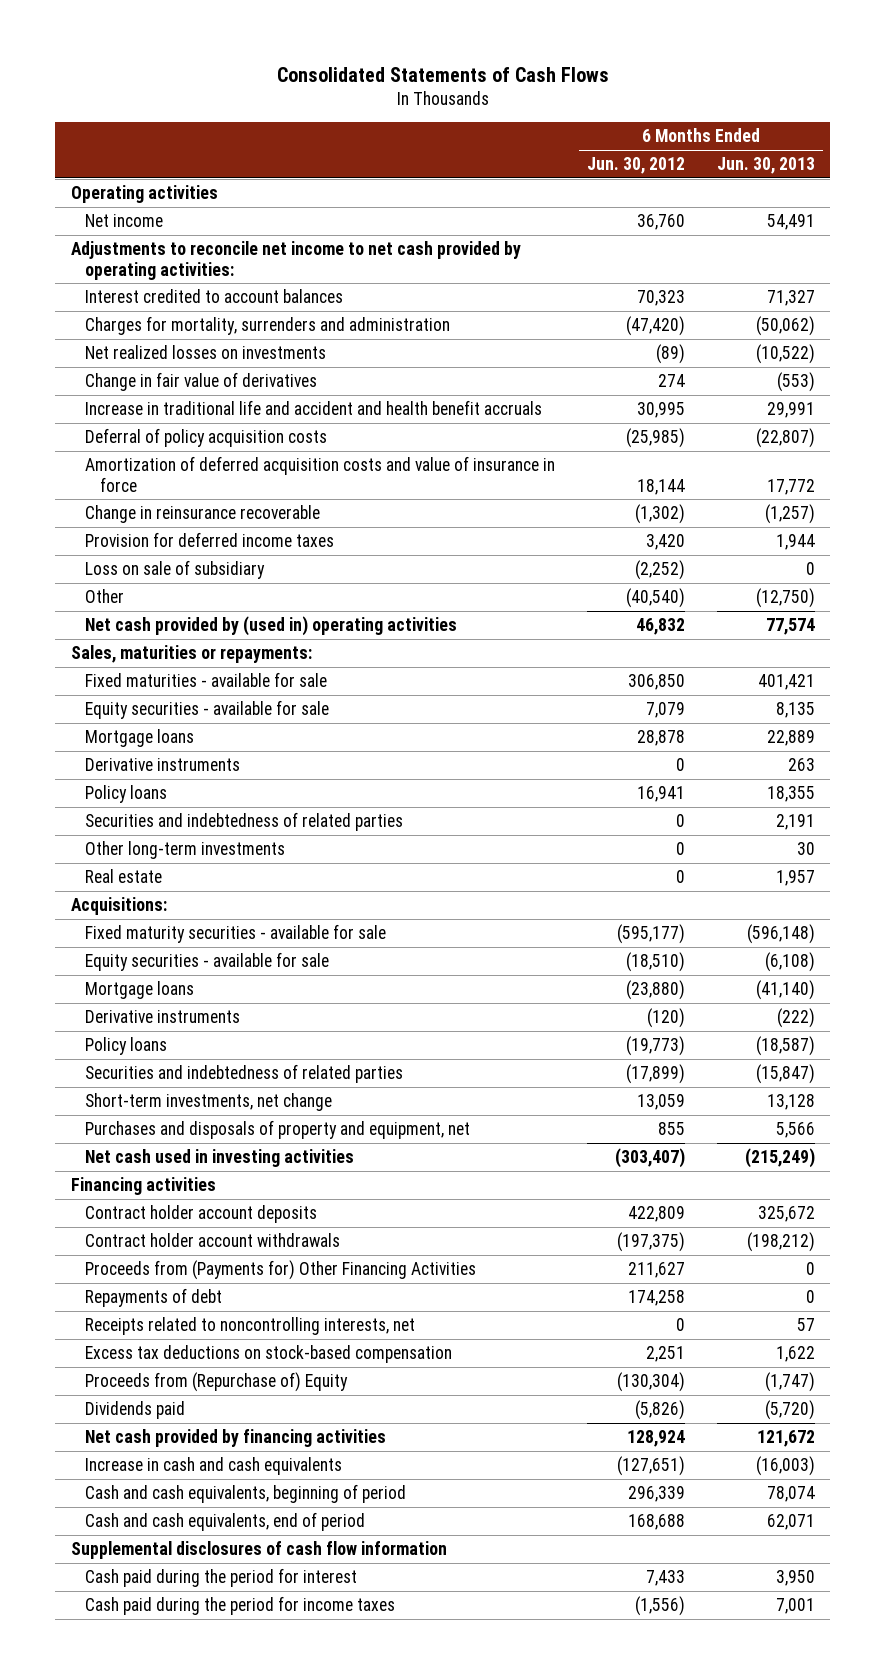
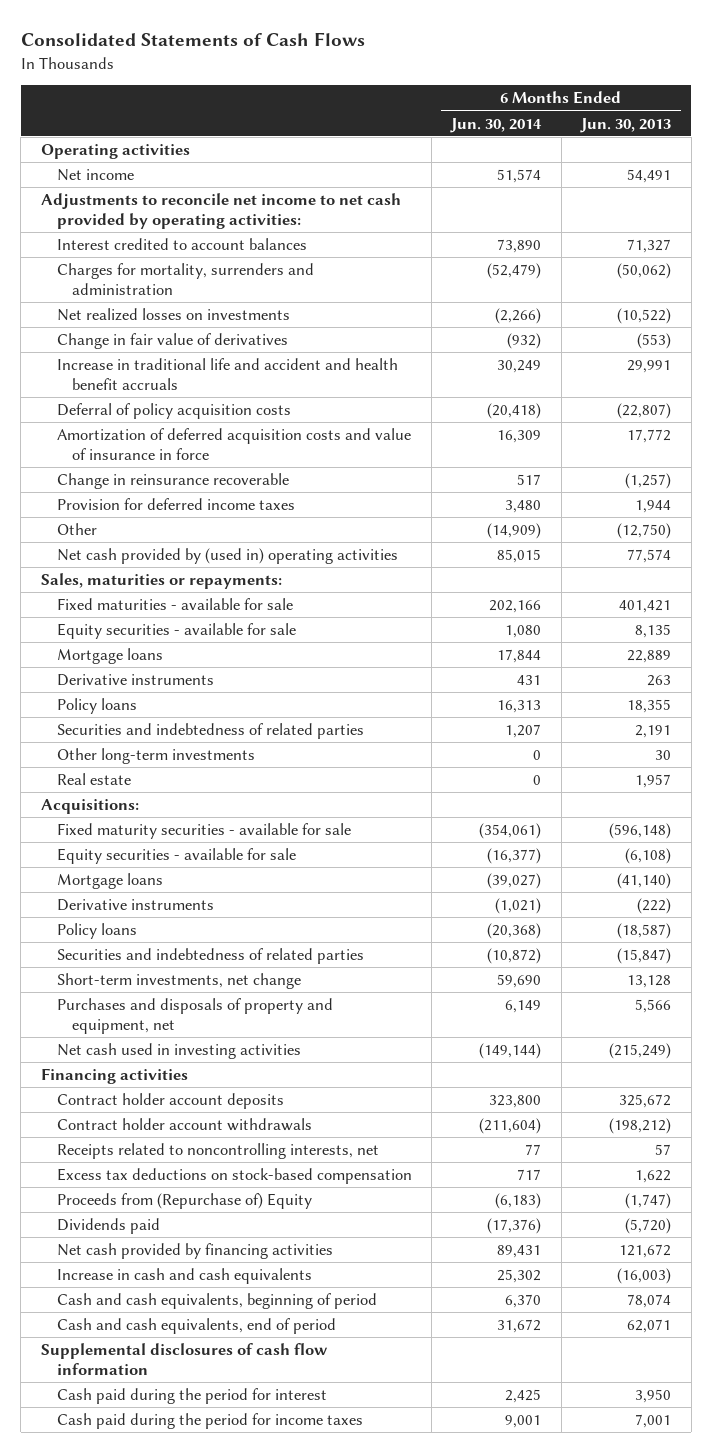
[586,157,685,175] Jun. 30, 2012 -> none
none -> [450,117,543,133] Jun. 30, 2014
[85,560,266,580] Loss on sale of subsidiary -> none
[85,1260,477,1281] Proceeds from (Payments for) Other Financing Activities -> none
[85,1288,223,1308] Repayments of debt -> none

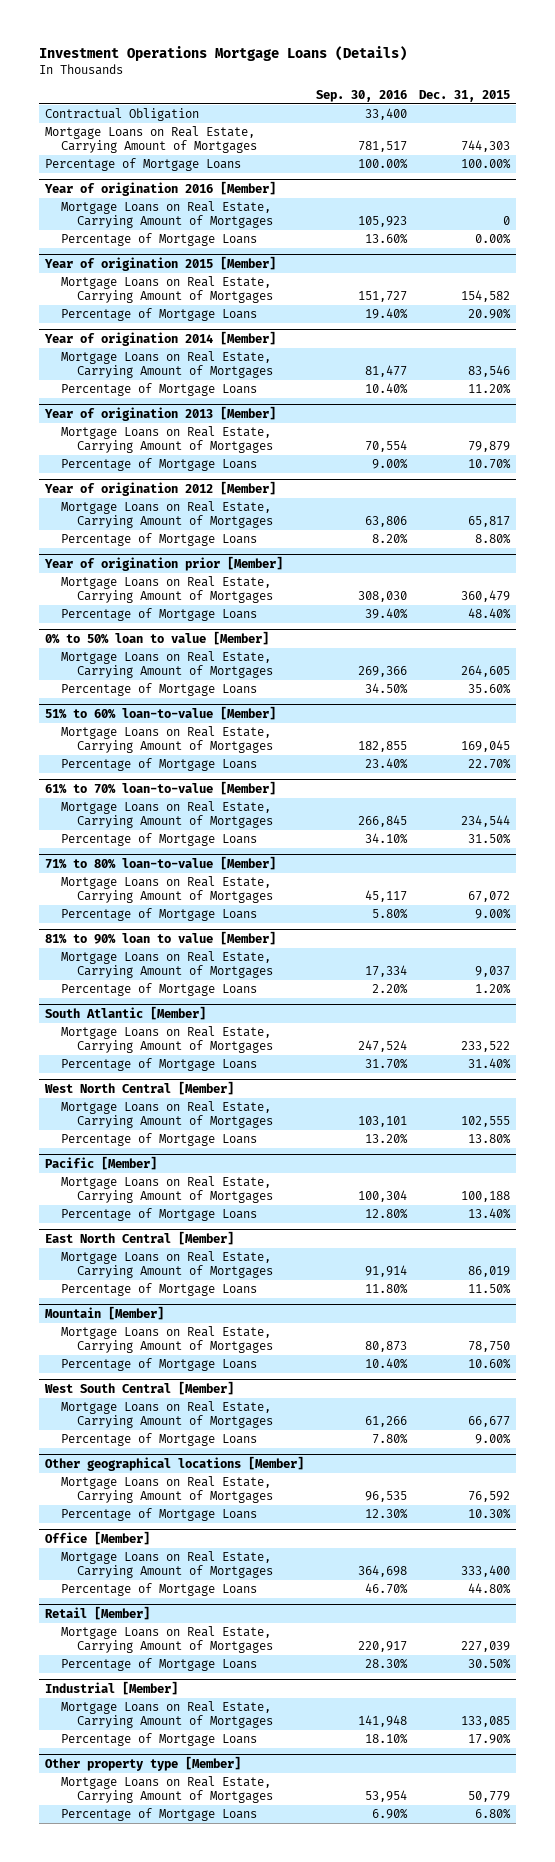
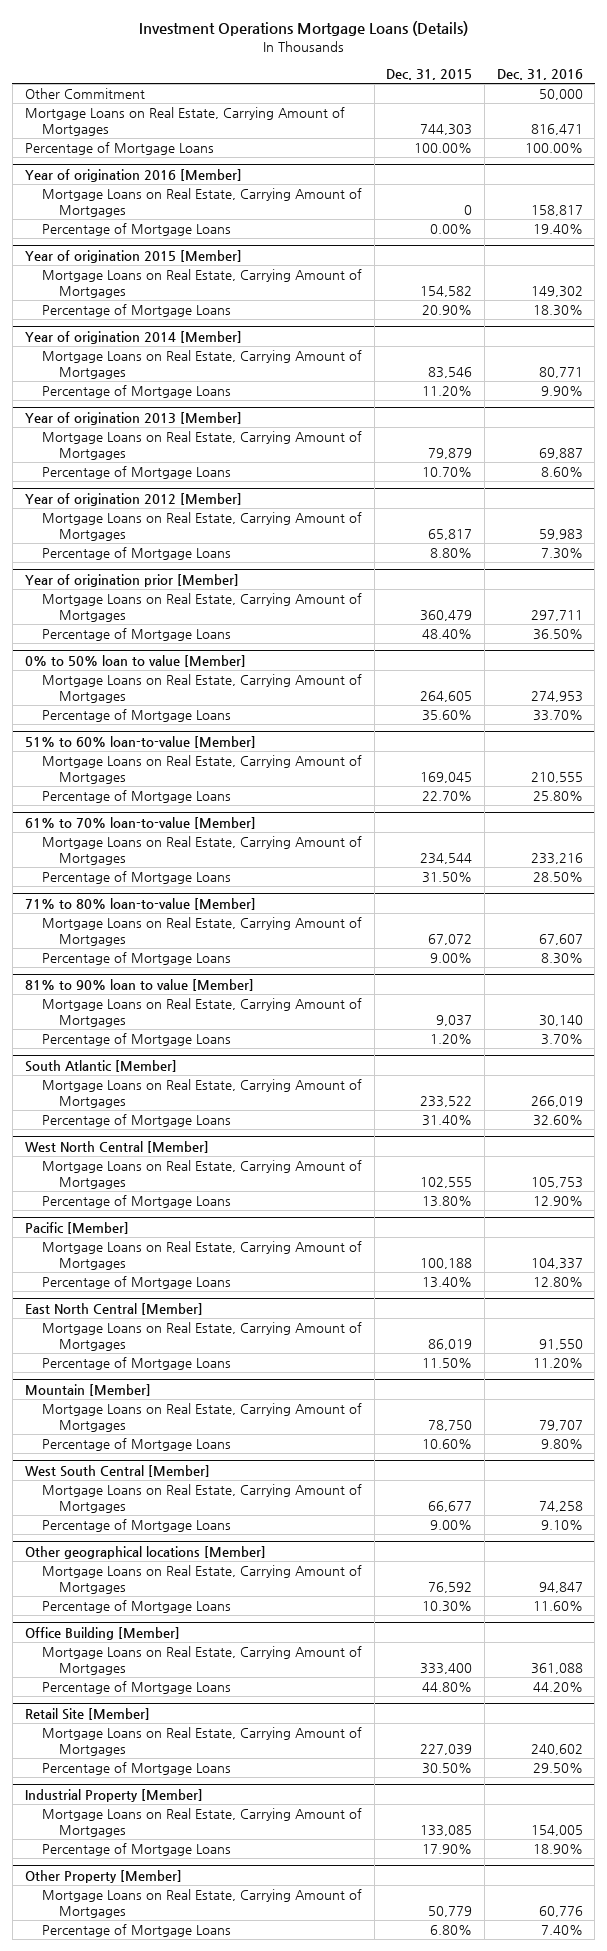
[316,89,408,102] Sep. 30, 2016 -> none
none -> [496,69,583,81] Dec. 31, 2016
[45,108,200,122] Contractual Obligation -> none
none -> [24,88,145,100] Other Commitment
[45,1531,151,1546] Office [Member] -> [24,1626,180,1640] Office Building [Member]
[45,1606,151,1621] Retail [Member] -> [24,1707,150,1720] Retail Site [Member]
[45,1681,179,1696] Industrial [Member] -> [24,1788,203,1802] Industrial Property [Member]
[45,1756,242,1772] Other property type [Member] -> [24,1869,182,1883] Other Property [Member]

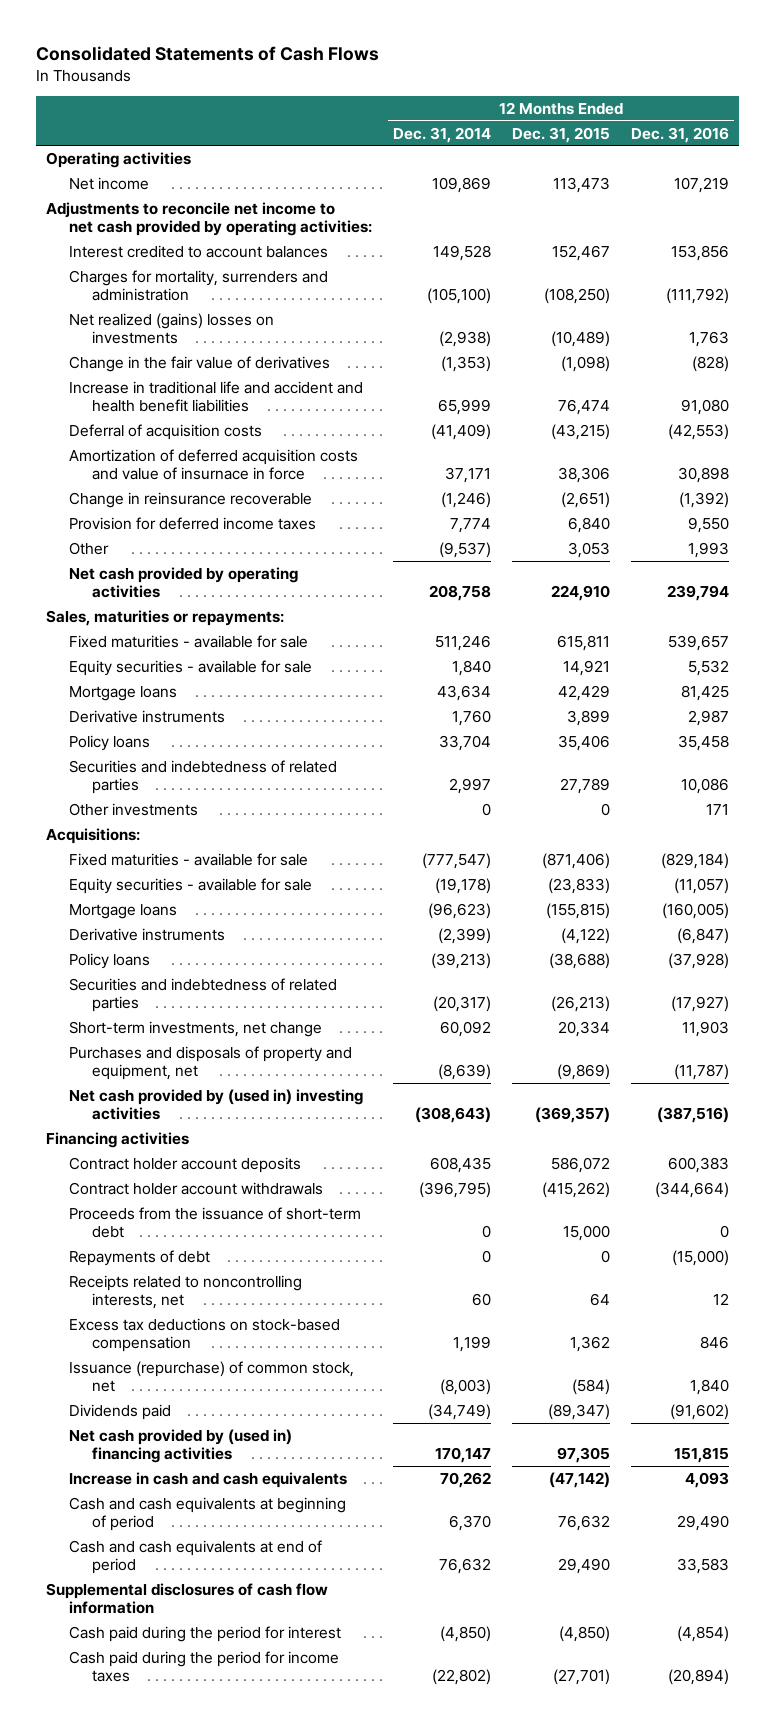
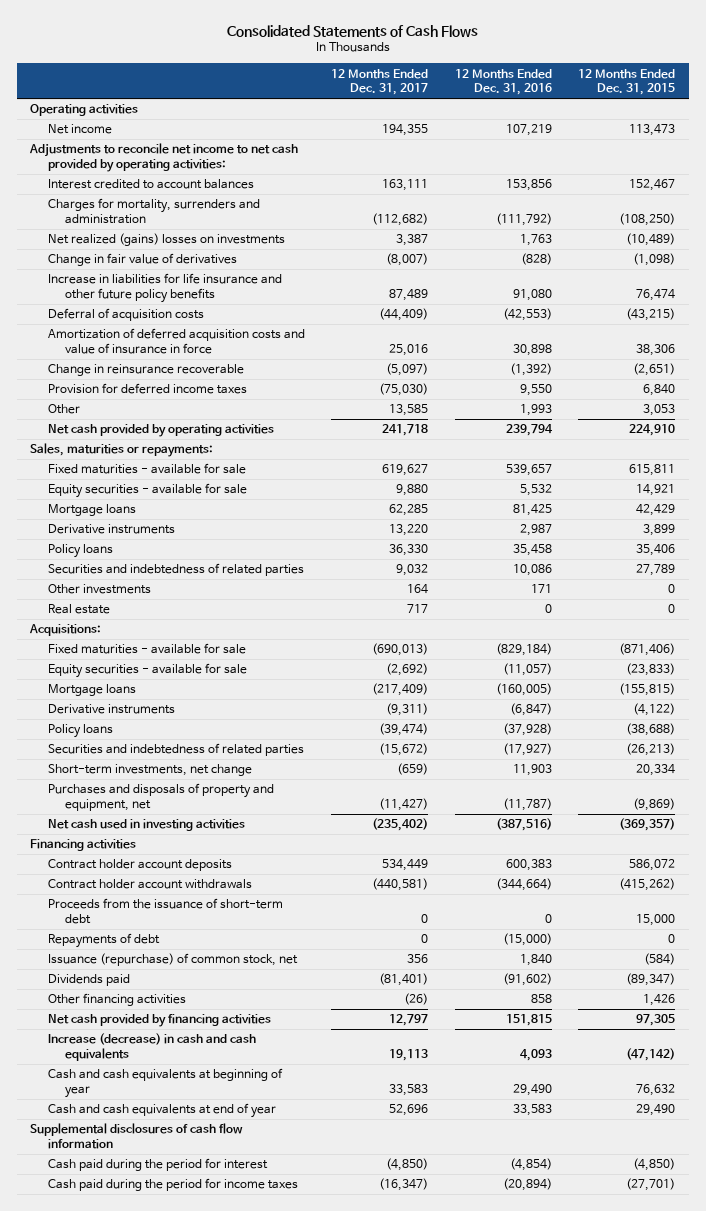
[392,126,491,143] Dec. 31, 2014 -> none
none -> [331,68,429,96] 12 Months Ended Dec. 31, 2017
[69,355,331,372] Change in the fair value of derivatives -> [47,253,237,267] Change in fair value of derivatives
[69,380,364,412] Increase in traditional life and accident and health benefit liabilities -> [47,273,282,304] Increase in liabilities for life insurance and other future policy benefits
[69,448,359,480] Amortization of deferred acquisition costs and value of insurnace in force -> [47,328,305,355] Amortization of deferred acquisition costs and value of insurance in force
none -> [47,604,110,615] Real estate
[69,1088,364,1120] Net cash provided by (used in) investing activities -> [47,819,245,832] Net cash used in investing activities
[69,1274,303,1309] Receipts related to noncontrolling interests, net -> none
[69,1317,341,1352] Excess tax deductions on stock-based compensation -> none
none -> [47,993,186,1007] Other financing activities
[69,1428,293,1463] Net cash provided by (used in) financing activities -> [47,1014,271,1028] Net cash provided by financing activities
[69,1471,348,1488] Increase in cash and cash equivalents -> [47,1033,256,1062] Increase (decrease) in cash and cash equivalents
[69,1496,347,1531] Cash and cash equivalents at beginning of period -> [47,1068,283,1099] Cash and cash equivalents at beginning of year
[69,1539,323,1574] Cash and cash equivalents at end of period -> [47,1103,276,1119] Cash and cash equivalents at end of year

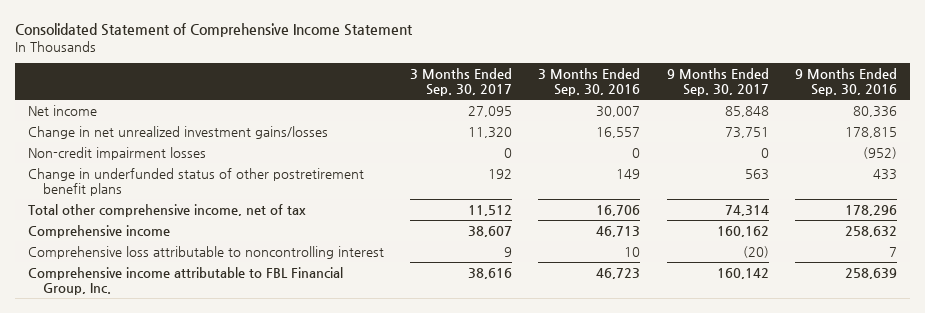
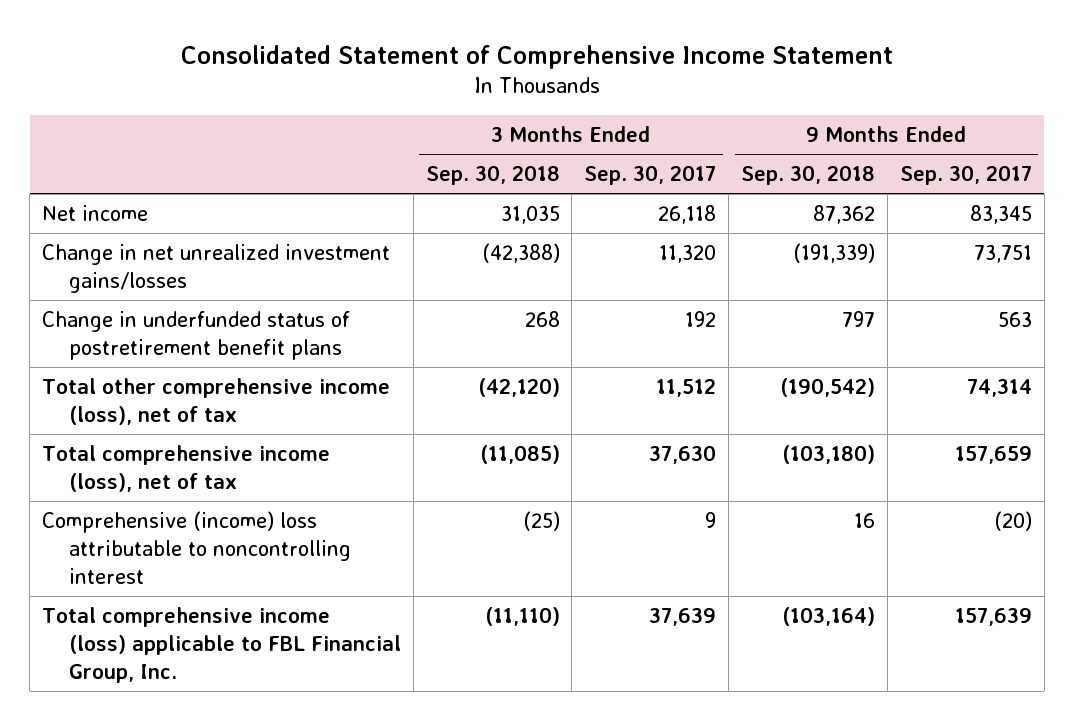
[538,67,641,97] 3 Months Ended Sep. 30, 2016 -> none
[794,67,897,97] 9 Months Ended Sep. 30, 2016 -> none
none -> [425,165,560,186] Sep. 30, 2018
none -> [741,165,876,186] Sep. 30, 2018
[468,105,513,117] 27,095 -> [658,204,717,224] 26,118
[724,105,769,117] 85,848 -> [969,204,1032,224] 83,345
[28,146,207,160] Non-credit impairment losses -> none
[28,167,365,197] Change in underfunded status of other postretirement benefit plans -> [42,310,351,361] Change in underfunded status of postretirement benefit plans
[28,203,307,217] Total other comprehensive income, net of tax -> [42,377,391,426] Total other comprehensive income (loss), net of tax
[28,224,171,238] Comprehensive income -> [42,444,331,493] Total comprehensive income (loss), net of tax
[468,225,513,237] 38,607 -> [649,444,717,464] 37,630
[716,225,769,237] 160,162 -> [954,445,1032,464] 157,659
[28,245,385,259] Comprehensive loss attributable to noncontrolling interest -> [42,510,351,585] Comprehensive (income) loss attributable to noncontrolling interest
[28,266,344,296] Comprehensive income attributable to FBL Financial Group, Inc. -> [42,606,401,684] Total comprehensive income (loss) applicable to FBL Financial Group, Inc.
[468,267,513,279] 38,616 -> [649,607,717,626] 37,639
[716,267,769,279] 160,142 -> [954,607,1032,626] 157,639

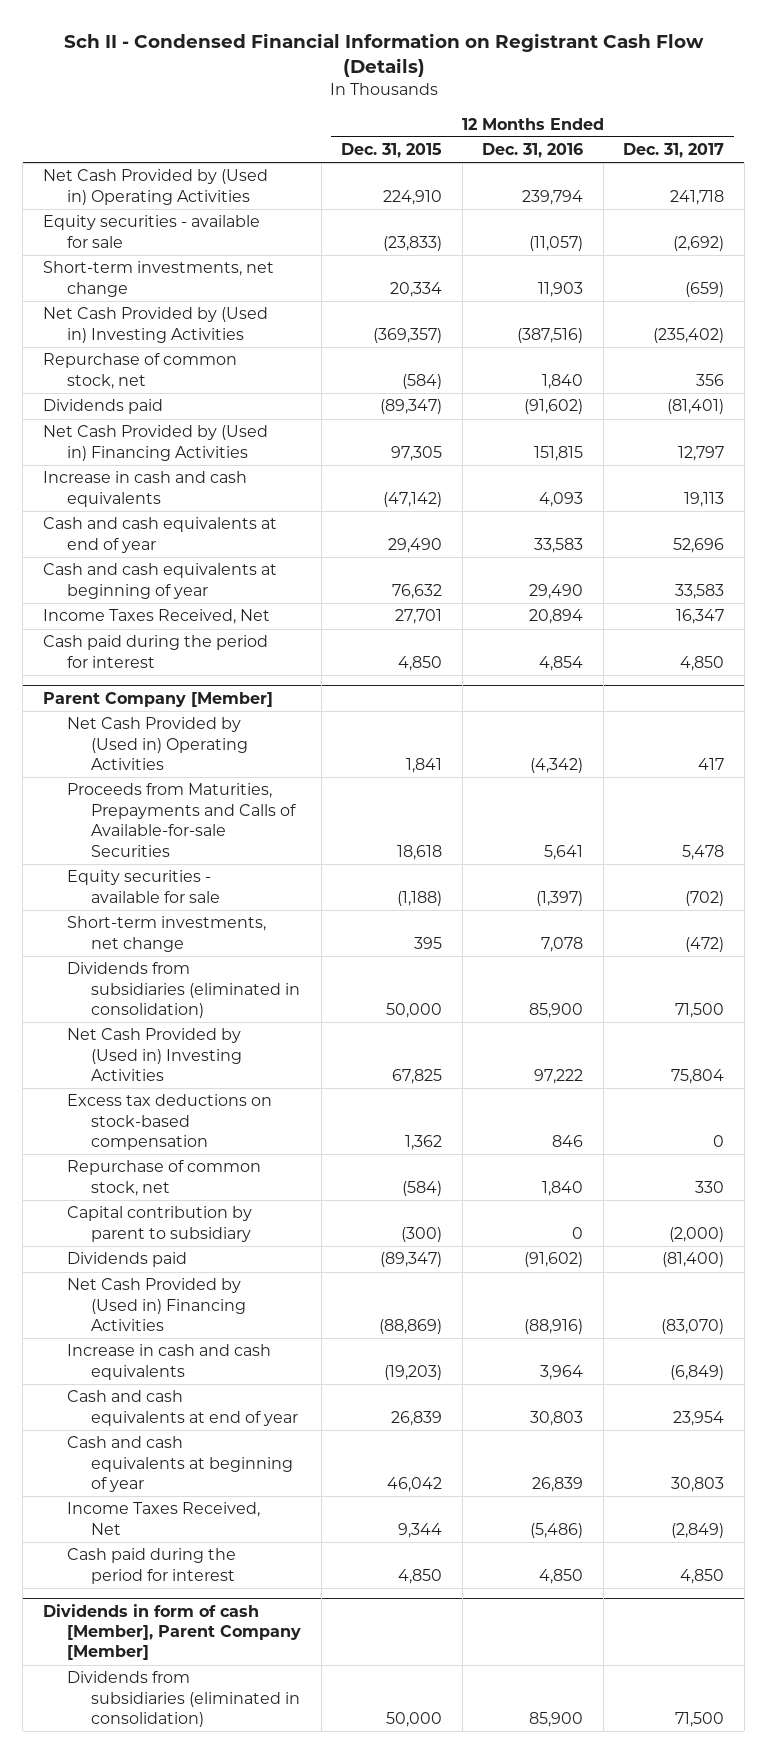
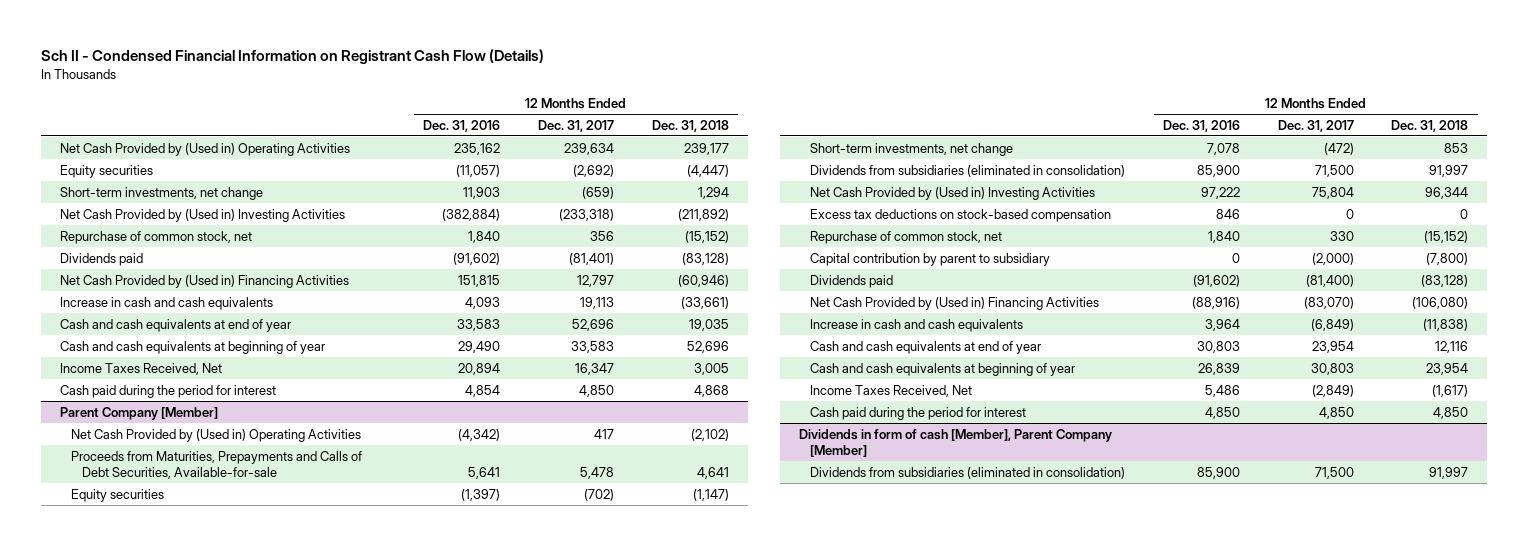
[341,143,443,159] Dec. 31, 2015 -> none
none -> [651,119,729,132] Dec. 31, 2018
[522,189,584,205] 239,794 -> [454,142,501,155] 235,162
[670,189,725,205] 241,718 -> [564,142,615,155] 239,634
[42,215,260,248] Equity securities - available for sale -> [59,164,153,178] Equity securities
[517,327,584,343] (387,516) -> [442,208,501,221] (382,884)
[653,327,725,343] (235,402) -> [559,208,615,221] (233,318)
[67,783,297,857] Proceeds from Maturities, Prepayments and Calls of Available-for-sale Securities -> [70,450,362,480] Proceeds from Maturities, Prepayments and Calls of Debt Securities, Available-for-sale
[67,870,221,903] Equity securities - available for sale -> [70,488,164,502] Equity securities
[530,1522,584,1538] (5,486) -> [1205,384,1241,397] 5,486

